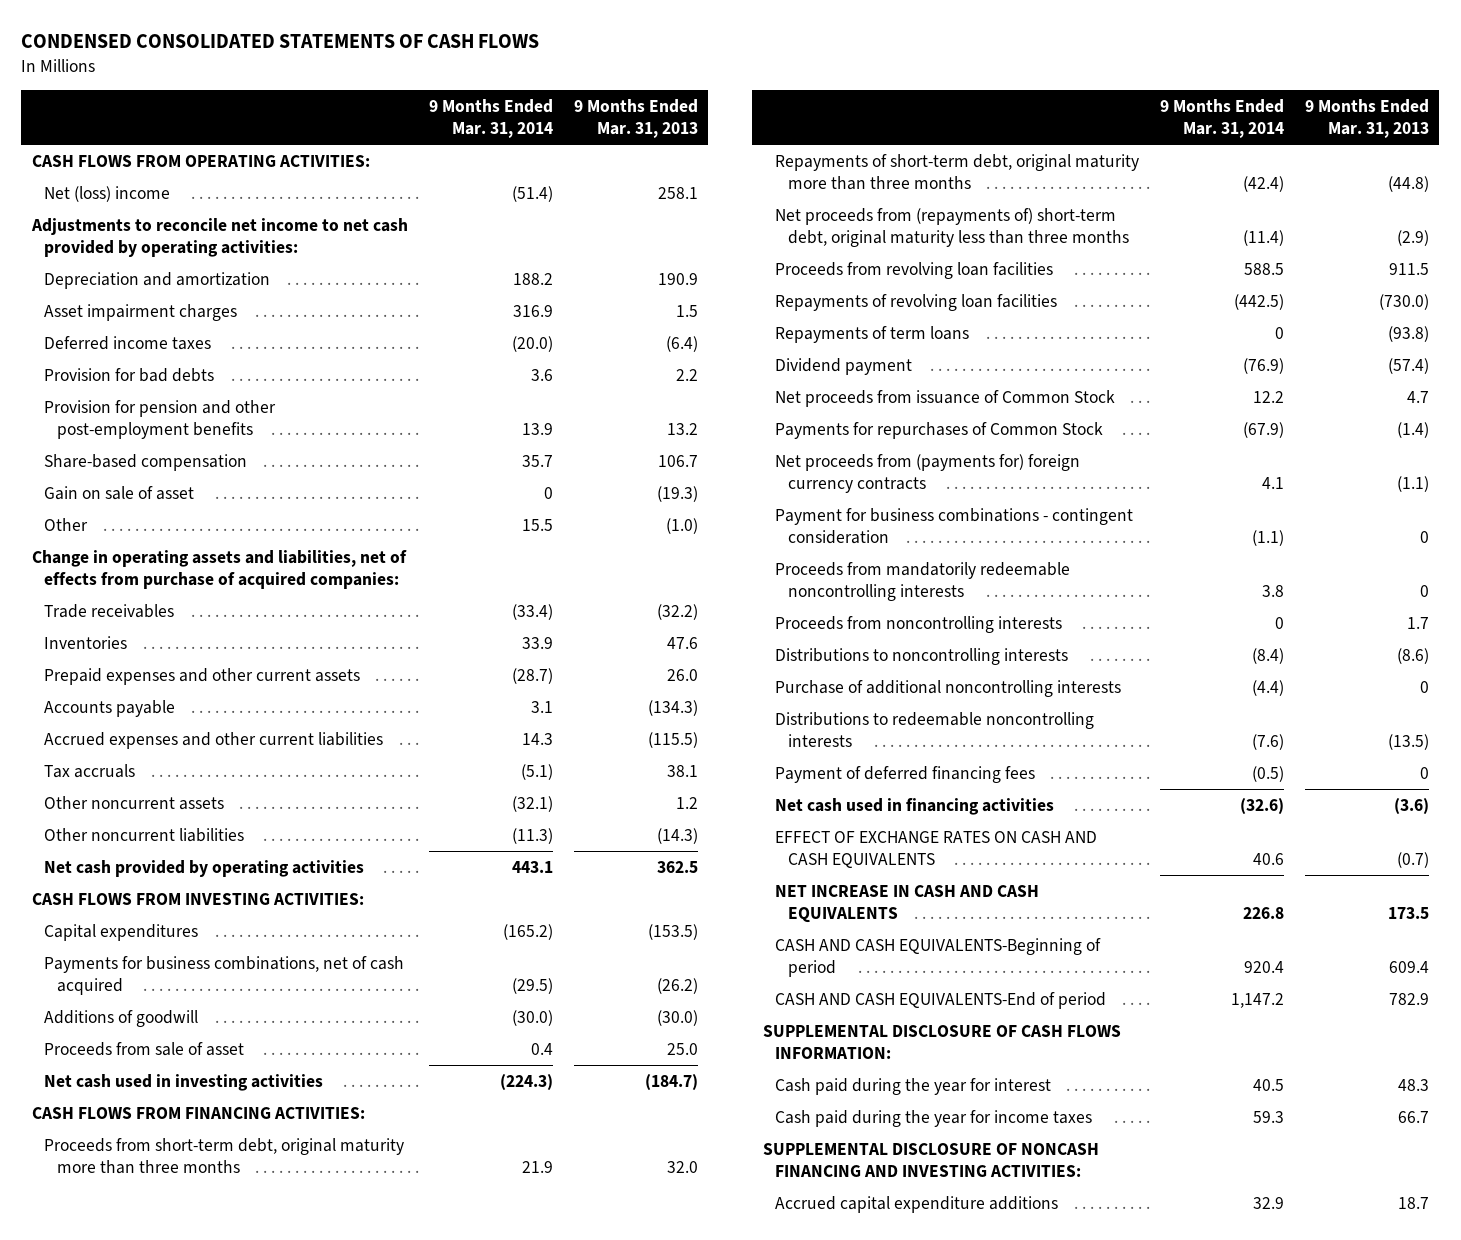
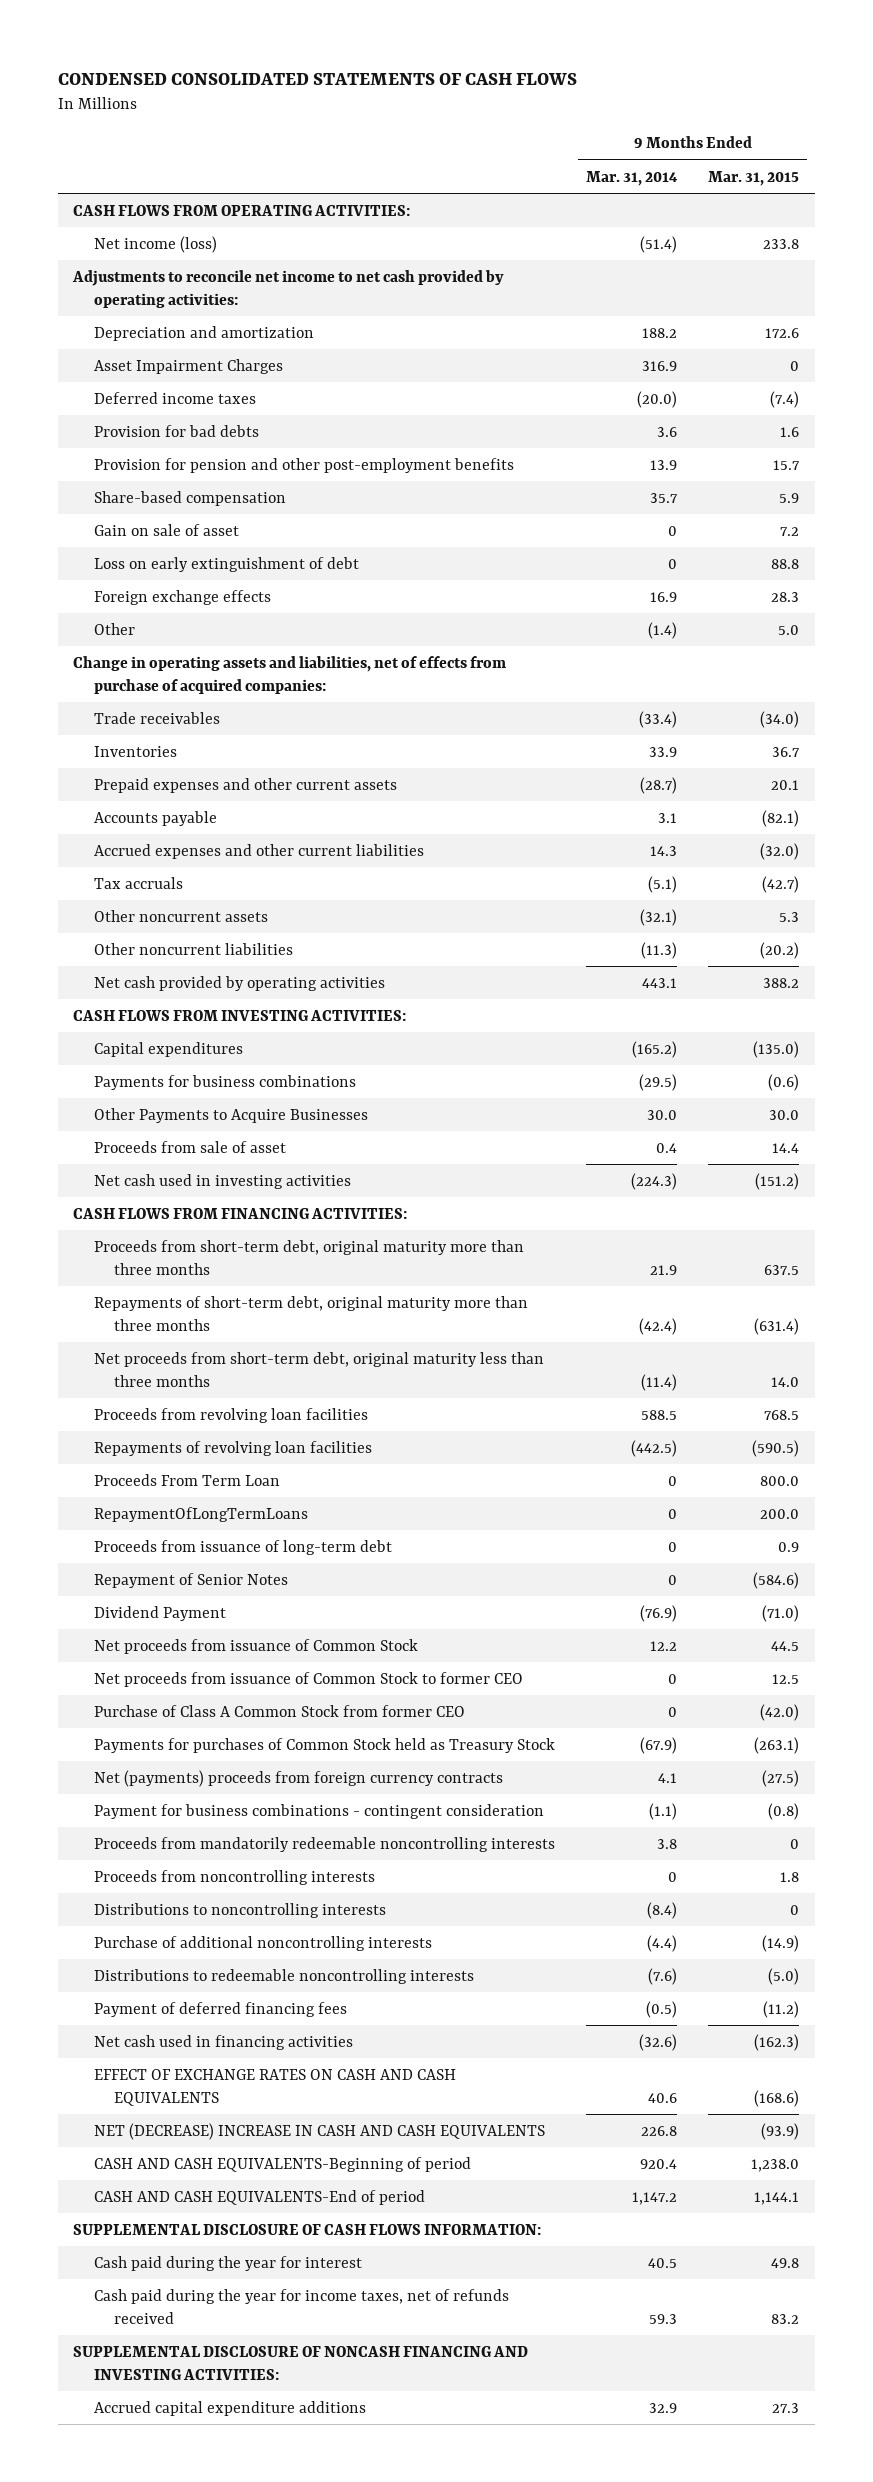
[573,98,698,138] 9 Months Ended Mar. 31, 2013 -> none
none -> [708,170,800,186] Mar. 31, 2015
[44,185,171,202] Net (loss) income -> [93,235,217,253] Net income (loss)
[44,303,238,321] Asset impairment charges -> [93,358,283,374] Asset Impairment Charges
none -> [93,556,359,572] Loss on early extinguishment of debt
none -> [93,589,271,605] Foreign exchange effects
[522,518,554,531] 15.5 -> [647,621,677,639] (1.4)
[44,1009,199,1027] Additions of goodwill -> none
[44,955,405,996] Payments for business combinations, net of cash acquired -> [93,1074,356,1090] Payments for business combinations
none -> [93,1107,368,1123] Other Payments to Acquire Businesses
[775,207,1130,248] Net proceeds from (repayments of) short-term debt, original maturity less than three months -> [93,1351,544,1387] Net proceeds from short-term debt, original maturity less than three months
none -> [93,1473,280,1486] Proceeds From Term Loan
[775,325,970,343] Repayments of term loans -> [93,1506,308,1522] RepaymentOfLongTermLoans
none -> [93,1539,392,1555] Proceeds from issuance of long-term debt
none -> [93,1572,288,1588] Repayment of Senior Notes
[775,357,913,375] Dividend payment -> [93,1605,226,1621] Dividend Payment
none -> [93,1671,523,1687] Net proceeds from issuance of Common Stock to former CEO
none -> [93,1704,465,1717] Purchase of Class A Common Stock from former CEO
[775,421,1104,439] Payments for repurchases of Common Stock -> [93,1737,555,1753] Payments for purchases of Common Stock held as Treasury Stock
[775,453,1081,494] Net proceeds from (payments for) foreign currency contracts -> [93,1769,503,1787] Net (payments) proceeds from foreign currency contracts
[775,884,1040,924] NET INCREASE IN CASH AND CASH EQUIVALENTS -> [93,2122,545,2140] NET (DECREASE) INCREASE IN CASH AND CASH EQUIVALENTS
[775,1109,1093,1127] Cash paid during the year for income taxes -> [93,2288,509,2324] Cash paid during the year for income taxes, net of refunds received

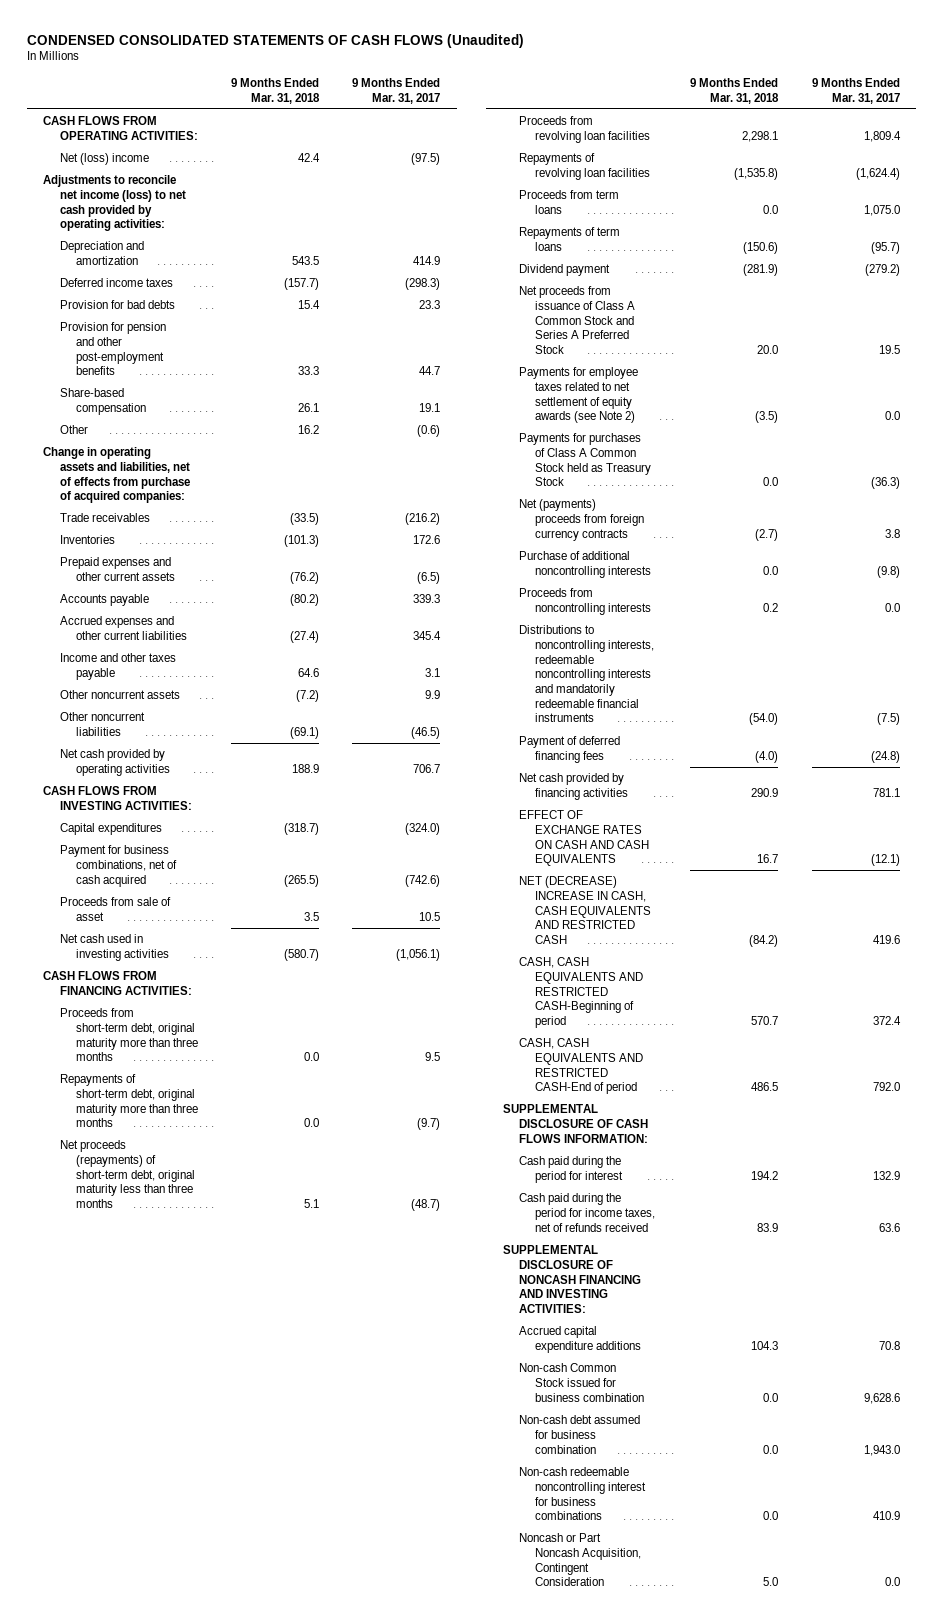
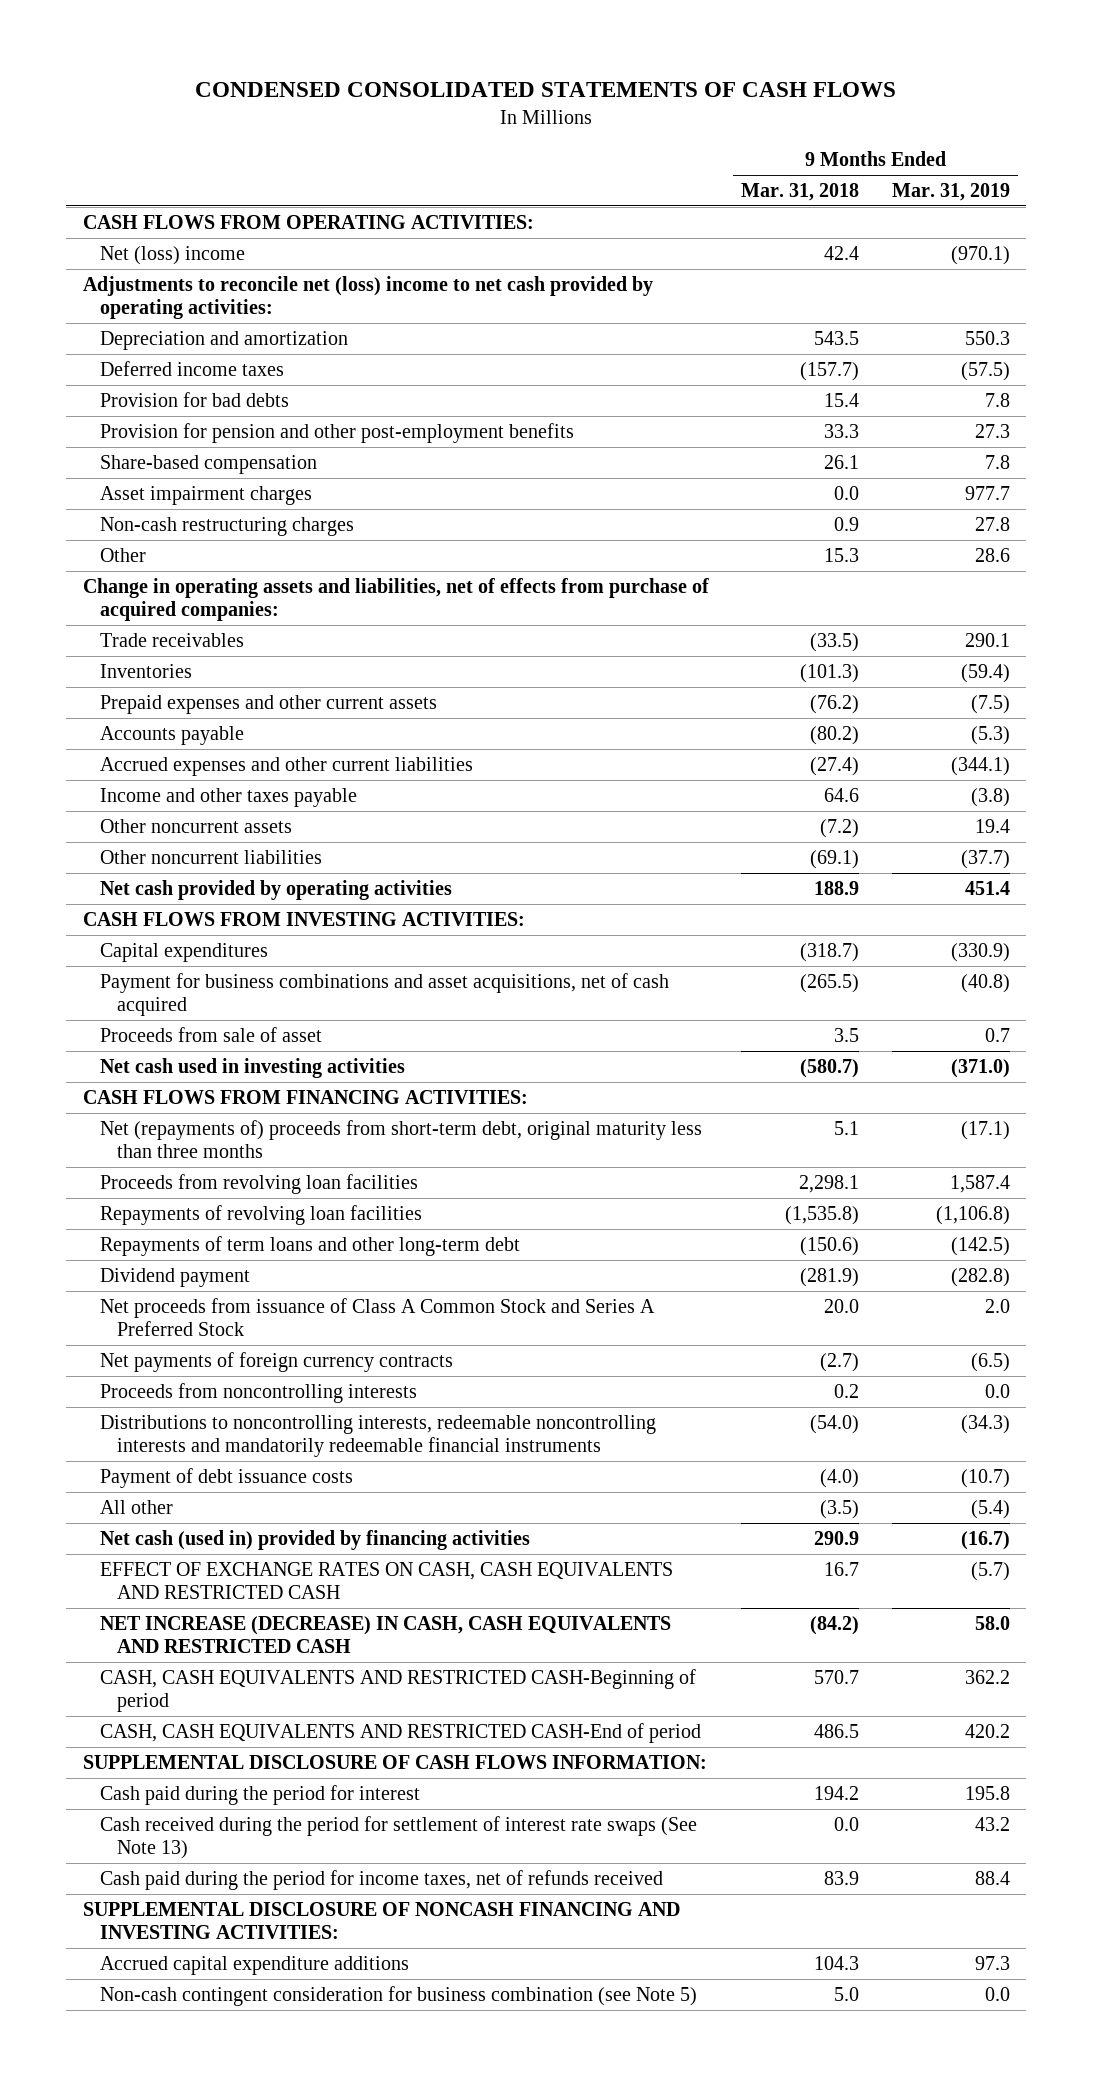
[26,33,524,48] CONDENSED CONSOLIDATED STATEMENTS OF CASH FLOWS (Unaudited) -> [195,82,897,98] CONDENSED CONSOLIDATED STATEMENTS OF CASH FLOWS
[352,78,441,104] 9 Months Ended Mar. 31, 2017 -> none
none -> [891,182,1010,201] Mar. 31, 2019
[43,175,186,232] Adjustments to reconcile net income (loss) to net cash provided by operating activities: -> [82,275,653,320] Adjustments to reconcile net (loss) income to net cash provided by operating activities:
none -> [99,485,312,505] Asset impairment charges
none -> [99,516,354,536] Non-cash restructuring charges
[298,425,320,435] 16.2 -> [824,547,860,562] 15.3
[59,845,177,887] Payment for business combinations, net of cash acquired -> [99,972,669,1017] Payment for business combinations and asset acquisitions, net of cash acquired
[59,1008,198,1062] Proceeds from short-term debt, original maturity more than three months -> none
[59,1074,198,1128] Repayments of short-term debt, original maturity more than three months -> none
[59,1140,195,1209] Net proceeds (repayments) of short-term debt, original maturity less than three months -> [99,1119,702,1159] Net (repayments of) proceeds from short-term debt, original maturity less than three months
[518,190,619,214] Proceeds from term loans -> none
[518,227,620,251] Repayments of term loans -> [99,1235,520,1256] Repayments of term loans and other long-term debt
[518,367,638,424] Payments for employee taxes related to net settlement of equity awards (see Note 2) -> none
[518,433,652,487] Payments for purchases of Class A Common Stock held as Treasury Stock -> none
[518,551,652,578] Purchase of additional noncontrolling interests -> none
[518,499,645,541] Net (payments) proceeds from foreign currency contracts -> [99,1351,453,1372] Net payments of foreign currency contracts
[518,736,620,763] Payment of deferred financing fees -> none
none -> [99,1467,353,1488] Payment of debt issuance costs
none -> [99,1499,173,1514] All other
[518,773,629,800] Net cash provided by financing activities -> [99,1529,530,1550] Net cash (used in) provided by financing activities
[518,810,650,867] EFFECT OF EXCHANGE RATES ON CASH AND CASH EQUIVALENTS -> [99,1561,673,1600] EFFECT OF EXCHANGE RATES ON CASH, CASH EQUIVALENTS AND RESTRICTED CASH
[518,876,652,945] NET (DECREASE) INCREASE IN CASH, CASH EQUIVALENTS AND RESTRICTED CASH -> [99,1615,671,1654] NET INCREASE (DECREASE) IN CASH, CASH EQUIVALENTS AND RESTRICTED CASH
none -> [99,1815,697,1860] Cash received during the period for settlement of interest rate swaps (See Note 13)
[518,1363,645,1402] Non-cash Common Stock issued for business combination -> none
[518,1415,640,1454] Non-cash debt assumed for business combination -> none
[518,1467,647,1521] Non-cash redeemable noncontrolling interest for business combinations -> none
[518,1533,642,1587] Noncash or Part Noncash Acquisition, Contingent Consideration -> [99,1985,697,2006] Non-cash contingent consideration for business combination (see Note 5)

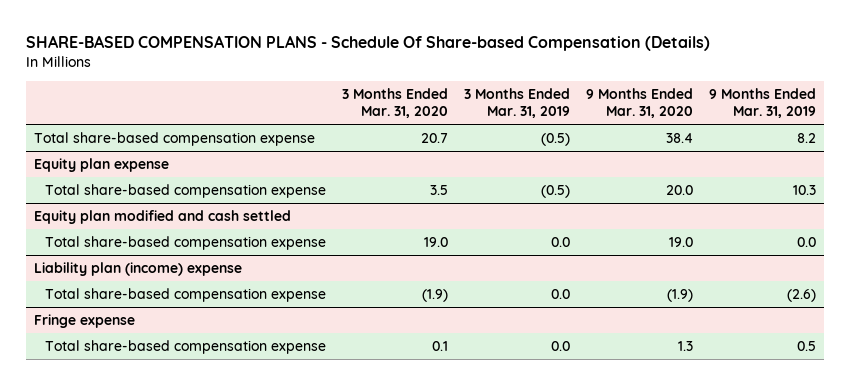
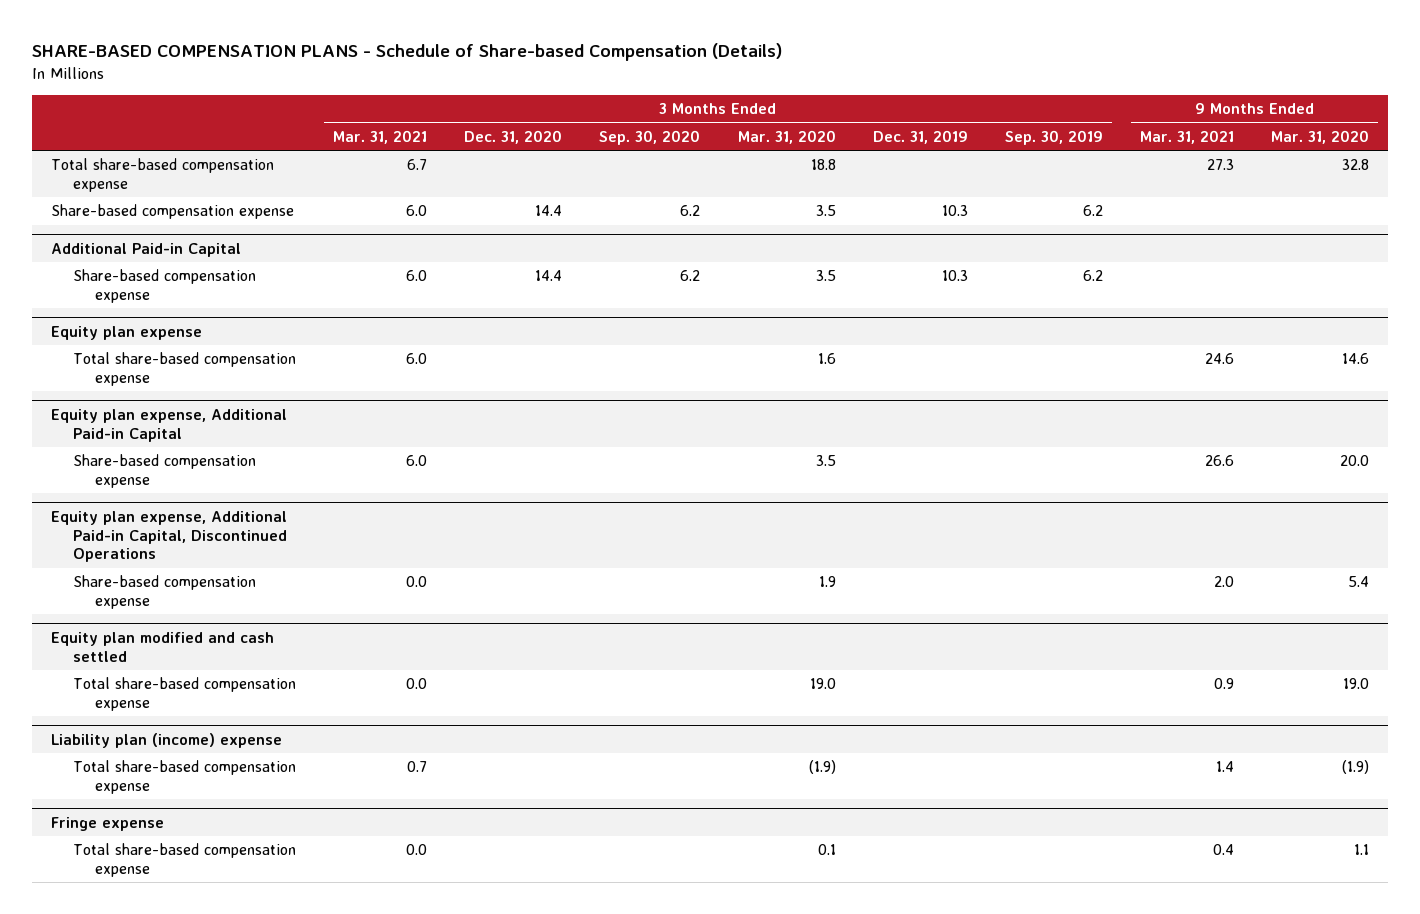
[25,34,710,51] SHARE-BASED COMPENSATION PLANS - Schedule Of Share-based Compensation (Details) -> [32,43,783,62] SHARE-BASED COMPENSATION PLANS - Schedule of Share-based Compensation (Details)
[464,87,571,119] 3 Months Ended Mar. 31, 2019 -> none
[709,87,817,119] 9 Months Ended Mar. 31, 2019 -> none
none -> [333,130,428,145] Mar. 31, 2021
none -> [464,130,563,145] Dec. 31, 2020
none -> [599,130,701,146] Sep. 30, 2020
none -> [872,130,968,145] Dec. 31, 2019
none -> [1004,130,1103,146] Sep. 30, 2019
none -> [1139,130,1234,145] Mar. 31, 2021
[421,132,449,143] 20.7 -> [810,159,836,171] 18.8
[666,132,694,143] 38.4 -> [1342,159,1370,171] 32.8
none -> [51,204,295,220] Share-based compensation expense
none -> [51,242,242,257] Additional Paid-in Capital
none -> [72,269,256,304] Share-based compensation expense
[430,184,449,195] 3.5 -> [817,353,836,365] 1.6
[666,184,694,195] 20.0 -> [1342,353,1370,365] 14.6
none -> [51,408,288,442] Equity plan expense, Additional Paid-in Capital
none -> [72,454,256,489] Share-based compensation expense
none -> [51,510,288,563] Equity plan expense, Additional Paid-in Capital, Discontinued Operations
none -> [72,575,256,610] Share-based compensation expense
[678,340,694,351] 1.3 -> [1354,844,1370,856] 1.1

